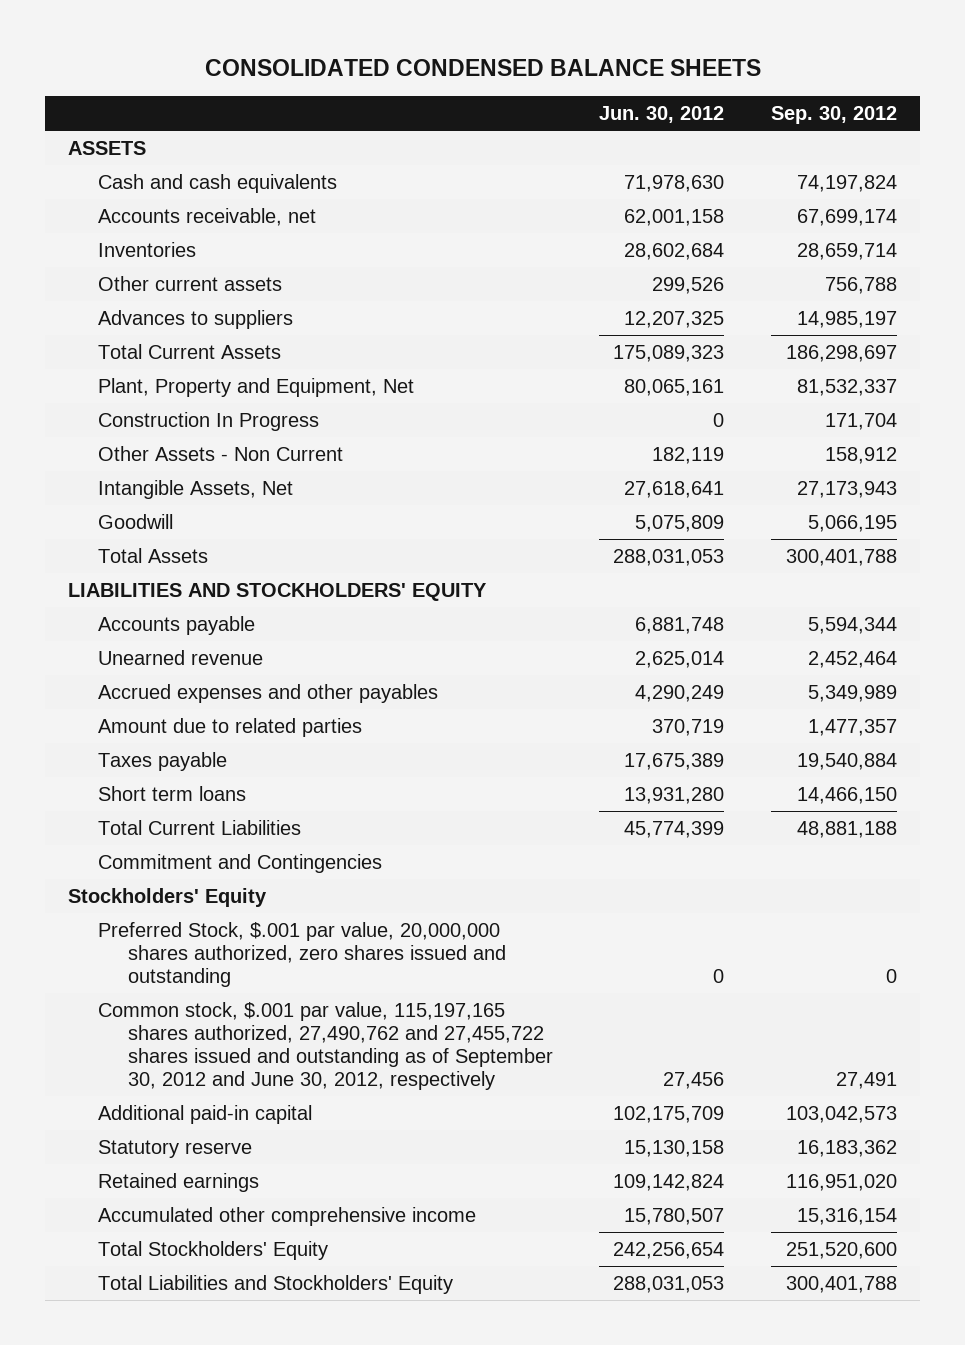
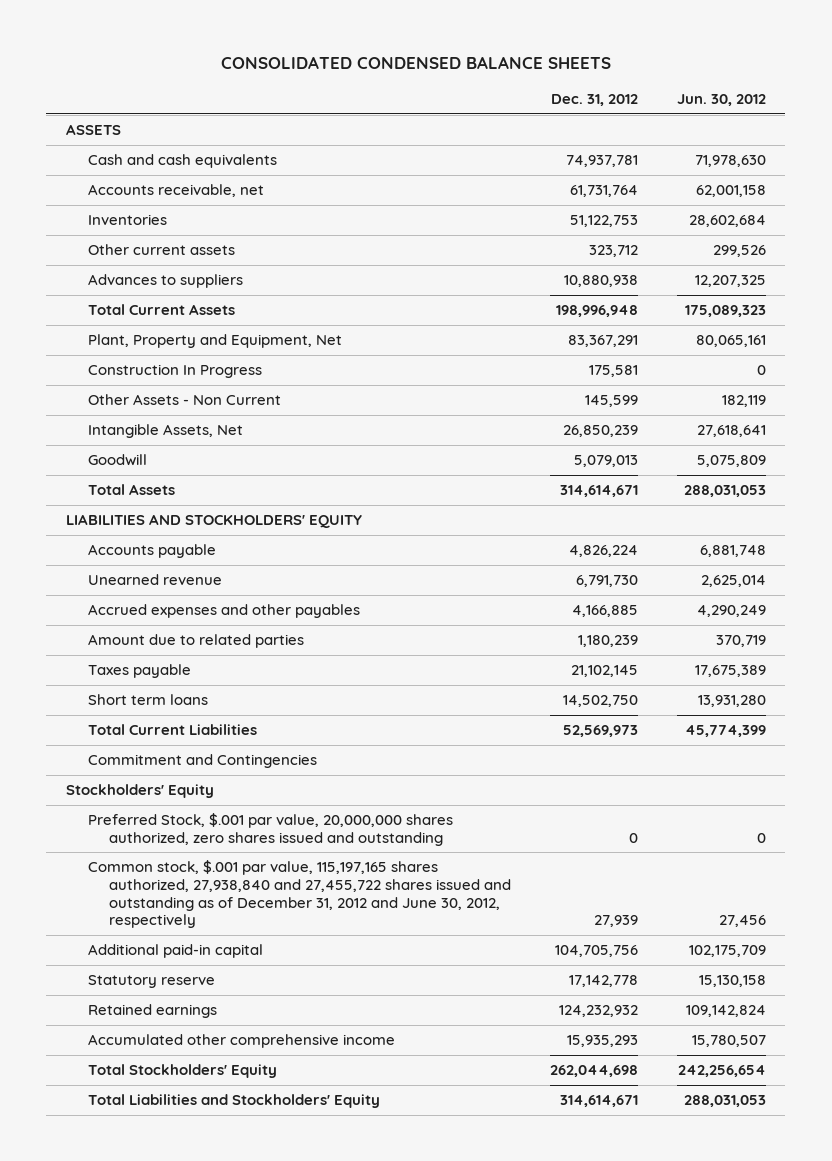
[770,106,897,125] Sep. 30, 2012 -> none
none -> [551,94,639,107] Dec. 31, 2012
[98,1002,554,1090] Common stock, $.001 par value, 115,197,165 shares authorized, 27,490,762 and 27,455,722 shares issued and outstanding as of September 30, 2012 and June 30, 2012, respectively -> [87,860,512,929] Common stock, $.001 par value, 115,197,165 shares authorized, 27,938,840 and 27,455,722 shares issued and outstanding as of December 31, 2012 and June 30, 2012, respectively

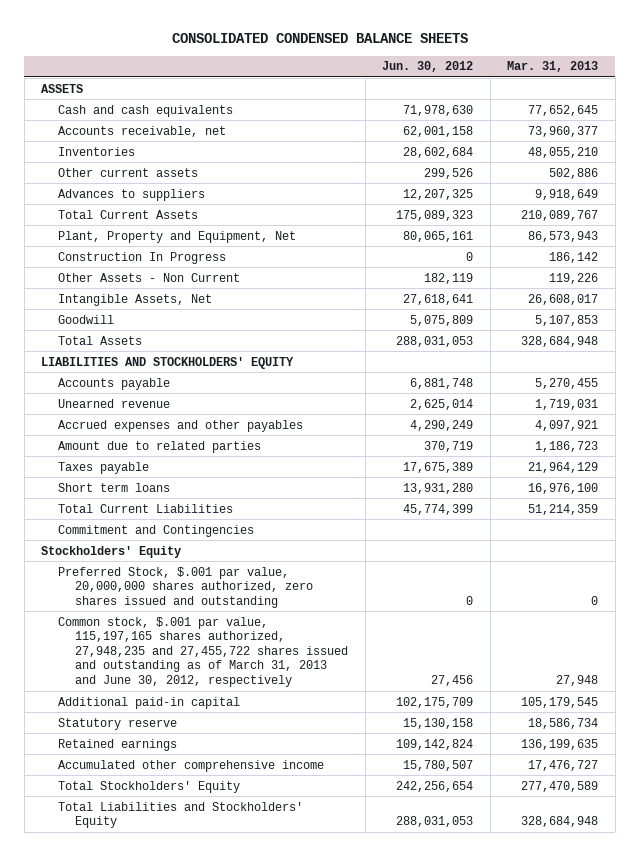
[551,94,639,107] Dec. 31, 2012 -> none
none -> [507,61,599,73] Mar. 31, 2013
[87,860,512,929] Common stock, $.001 par value, 115,197,165 shares authorized, 27,938,840 and 27,455,722 shares issued and outstanding as of December 31, 2012 and June 30, 2012, respectively -> [58,616,349,688] Common stock, $.001 par value, 115,197,165 shares authorized, 27,948,235 and 27,455,722 shares issued and outstanding as of March 31, 2013 and June 30, 2012, respectively

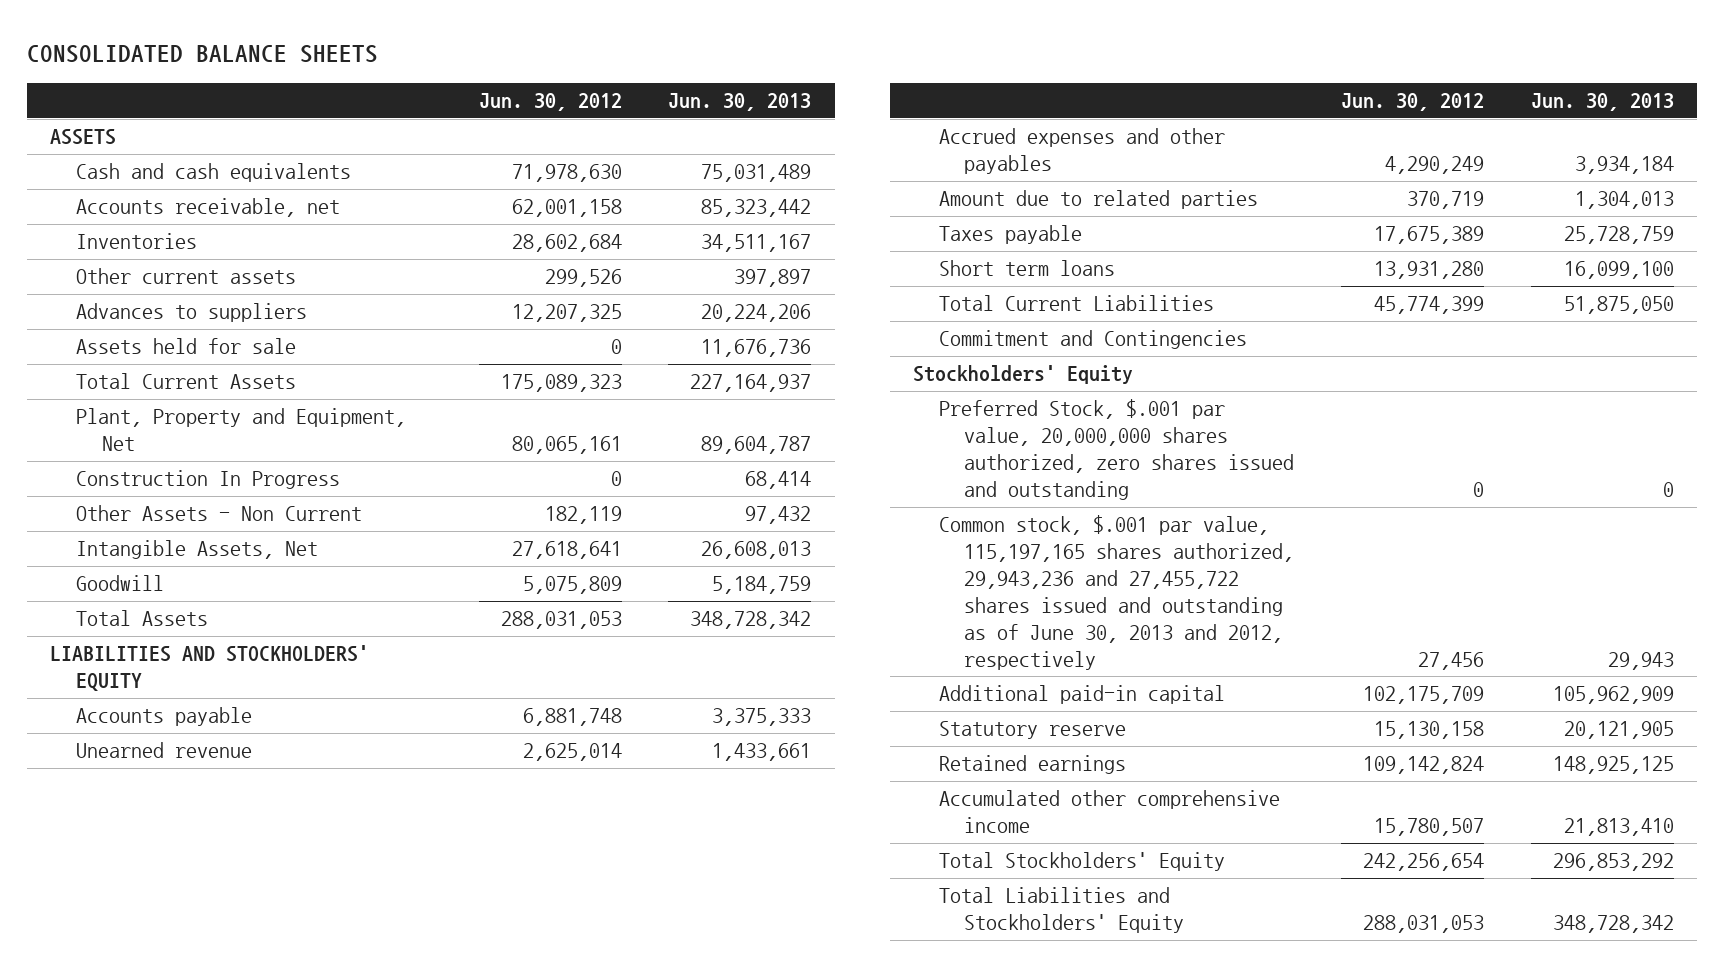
[171,33,468,44] CONSOLIDATED CONDENSED BALANCE SHEETS -> [27,44,379,63] CONSOLIDATED BALANCE SHEETS
[507,61,599,73] Mar. 31, 2013 -> none
none -> [668,93,812,112] Jun. 30, 2013
none -> [76,338,297,355] Assets held for sale
[58,616,349,688] Common stock, $.001 par value, 115,197,165 shares authorized, 27,948,235 and 27,455,722 shares issued and outstanding as of March 31, 2013 and June 30, 2012, respectively -> [938,515,1295,670] Common stock, $.001 par value, 115,197,165 shares authorized, 29,943,236 and 27,455,722 shares issued and outstanding as of June 30, 2013 and 2012, respectively

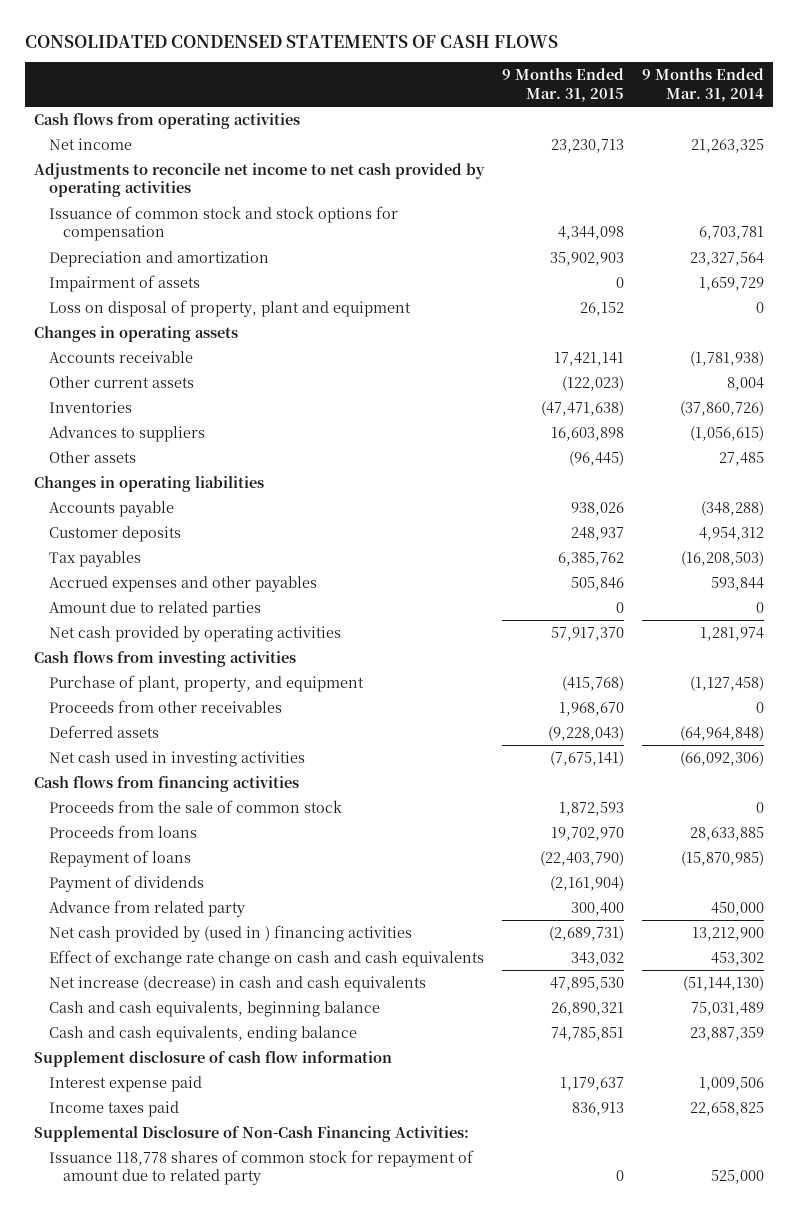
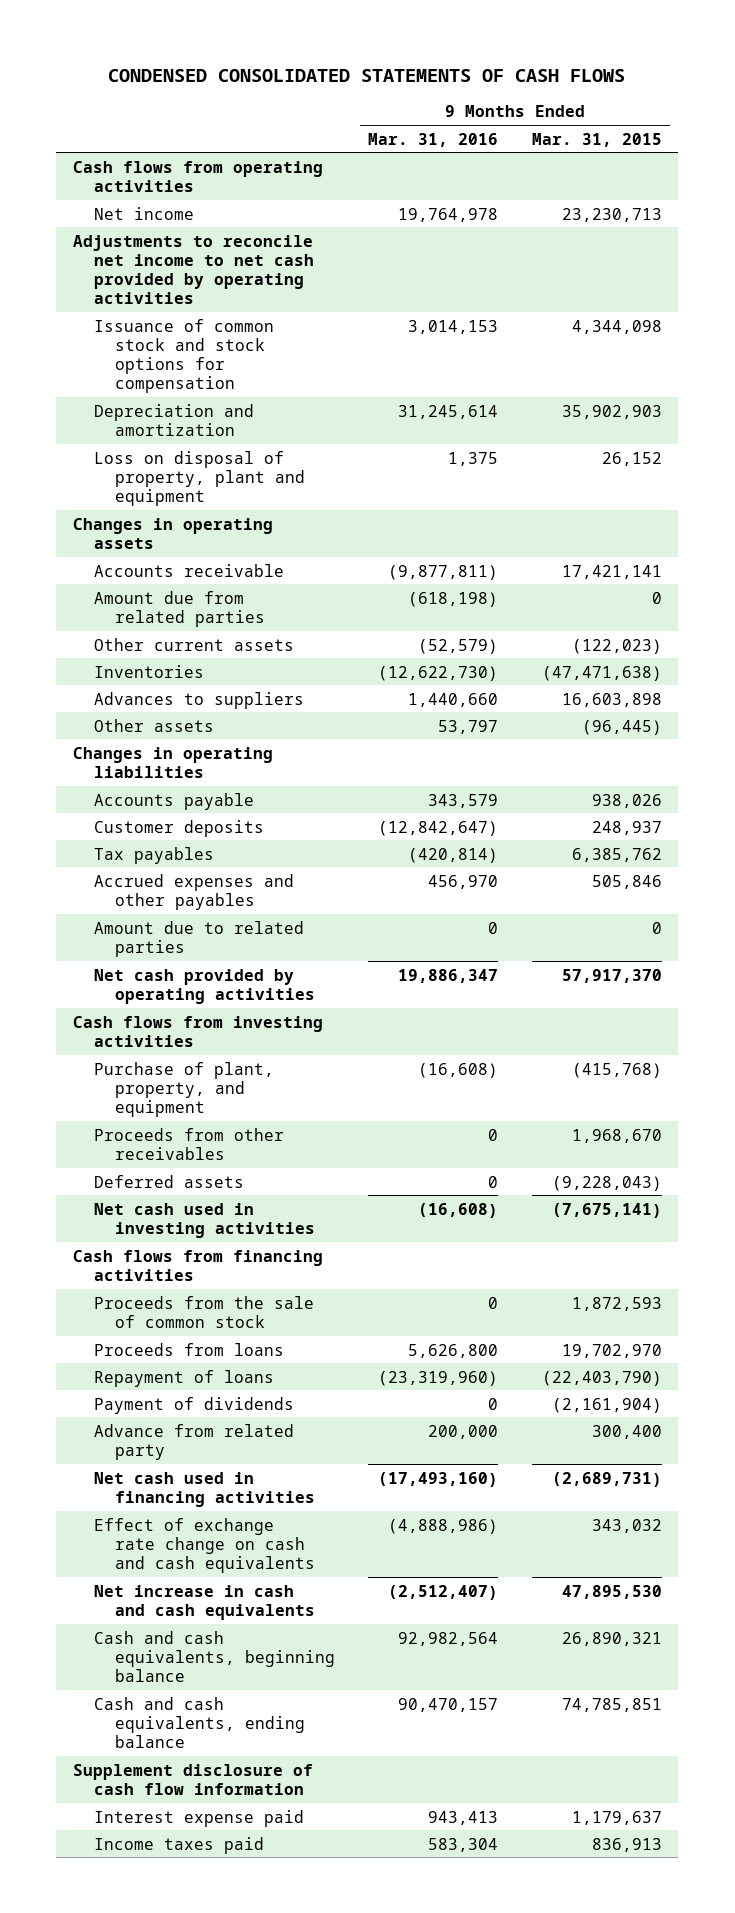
[24,34,558,48] CONSOLIDATED CONDENSED STATEMENTS OF CASH FLOWS -> [108,68,626,82] CONDENSED CONSOLIDATED STATEMENTS OF CASH FLOWS
[641,68,764,102] 9 Months Ended Mar. 31, 2014 -> none
none -> [368,132,499,147] Mar. 31, 2016
[48,275,200,293] Impairment of assets -> none
none -> [94,590,266,627] Amount due from related parties
[48,925,412,943] Net cash provided by (used in ) financing activities -> [94,1471,316,1507] Net cash used in financing activities
[48,976,426,993] Net increase (decrease) in cash and cash equivalents -> [94,1584,316,1620] Net increase in cash and cash equivalents
[33,1126,469,1143] Supplemental Disclosure of Non-Cash Financing Activities: -> none
[48,1150,474,1186] Issuance 118,778 shares of common stock for repayment of amount due to related party -> none

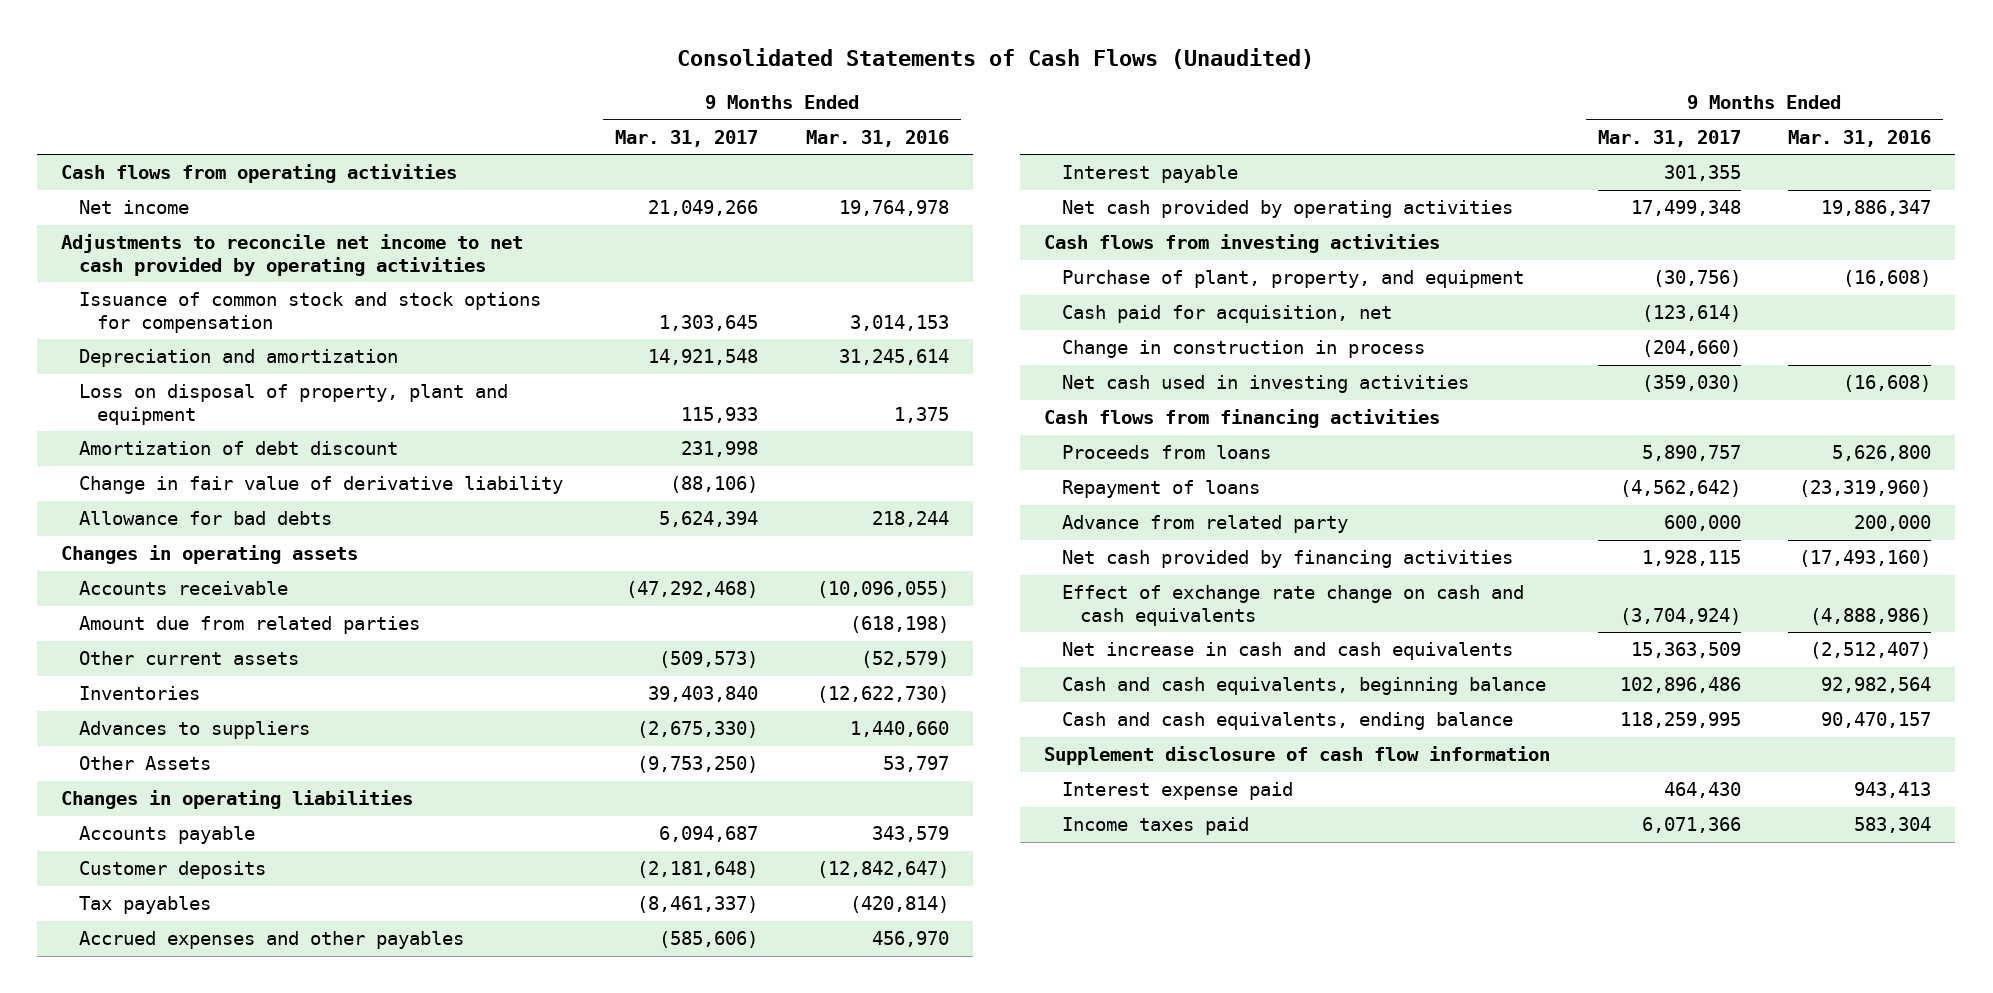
[108,68,626,82] CONDENSED CONSOLIDATED STATEMENTS OF CASH FLOWS -> [677,48,1315,70] Consolidated Statements of Cash Flows (Unaudited)
[531,132,662,147] Mar. 31, 2015 -> none
none -> [615,129,759,147] Mar. 31, 2017
none -> [79,441,399,456] Amortization of debt discount
none -> [79,476,564,495] Change in fair value of derivative liability
none -> [79,511,333,526] Allowance for bad debts
[388,564,499,580] (9,877,811) -> [817,581,950,599] (10,096,055)
[94,718,215,732] Other assets -> [79,756,212,771] Other Assets
[94,920,305,957] Amount due to related parties -> none
none -> [1061,165,1238,184] Interest payable
[94,1127,285,1160] Proceeds from other receivables -> none
[94,1174,245,1188] Deferred assets -> none
none -> [1061,305,1392,324] Cash paid for acquisition, net
none -> [1061,340,1425,359] Change in construction in process
[94,1295,315,1328] Proceeds from the sale of common stock -> none
[94,1396,295,1414] Payment of dividends -> none
[94,1471,316,1507] Net cash used in financing activities -> [1061,550,1513,569] Net cash provided by financing activities

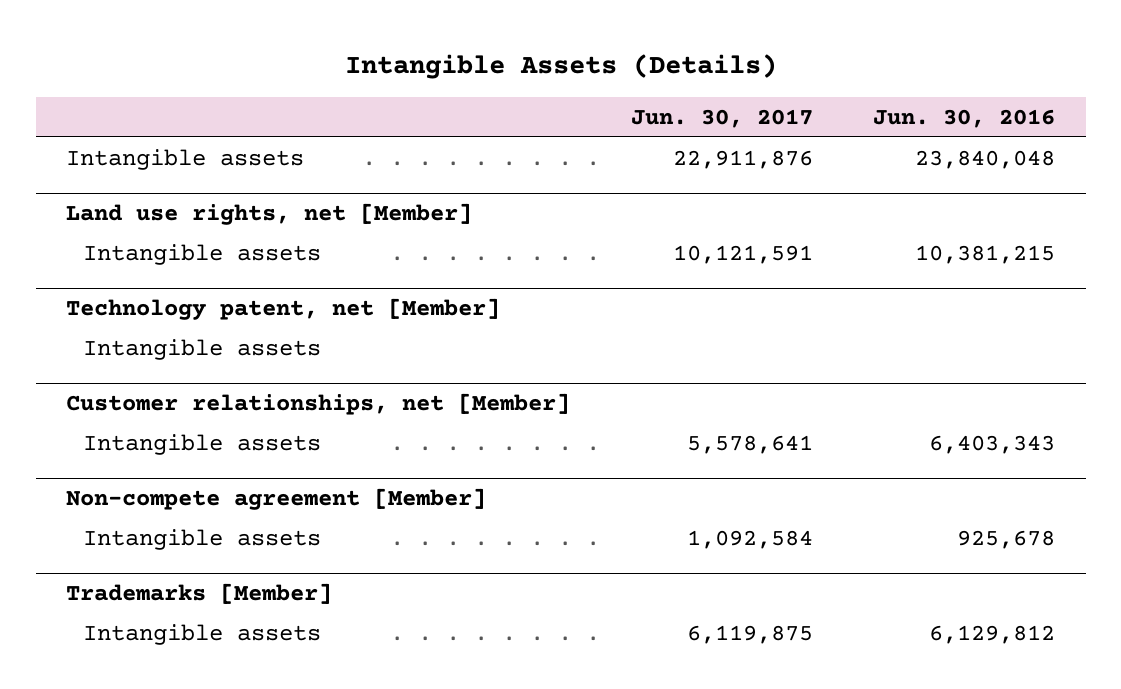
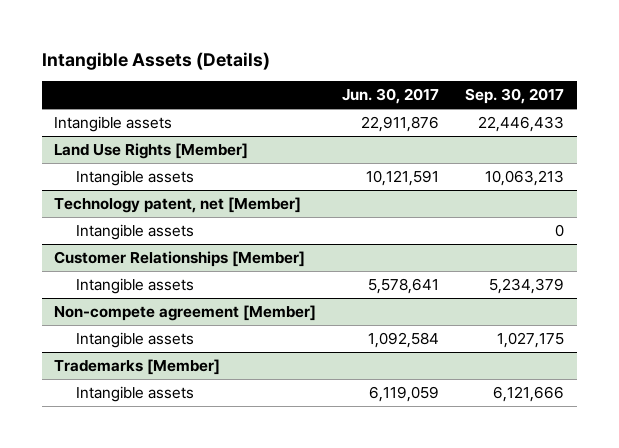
[873,108,1056,128] Jun. 30, 2016 -> none
none -> [465,88,565,105] Sep. 30, 2017
[66,202,473,225] Land use rights, net [Member] -> [54,142,249,159] Land Use Rights [Member]
[66,392,571,415] Customer relationships, net [Member] -> [54,250,306,267] Customer Relationships [Member]
[686,624,813,644] 6,119,875 -> [369,385,440,402] 6,119,059

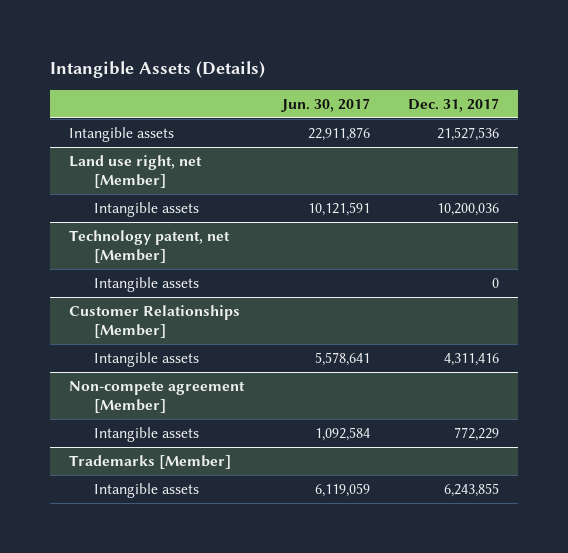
[465,88,565,105] Sep. 30, 2017 -> none
none -> [407,97,499,112] Dec. 31, 2017
[54,142,249,159] Land Use Rights [Member] -> [69,154,203,189] Land use right, net [Member]

